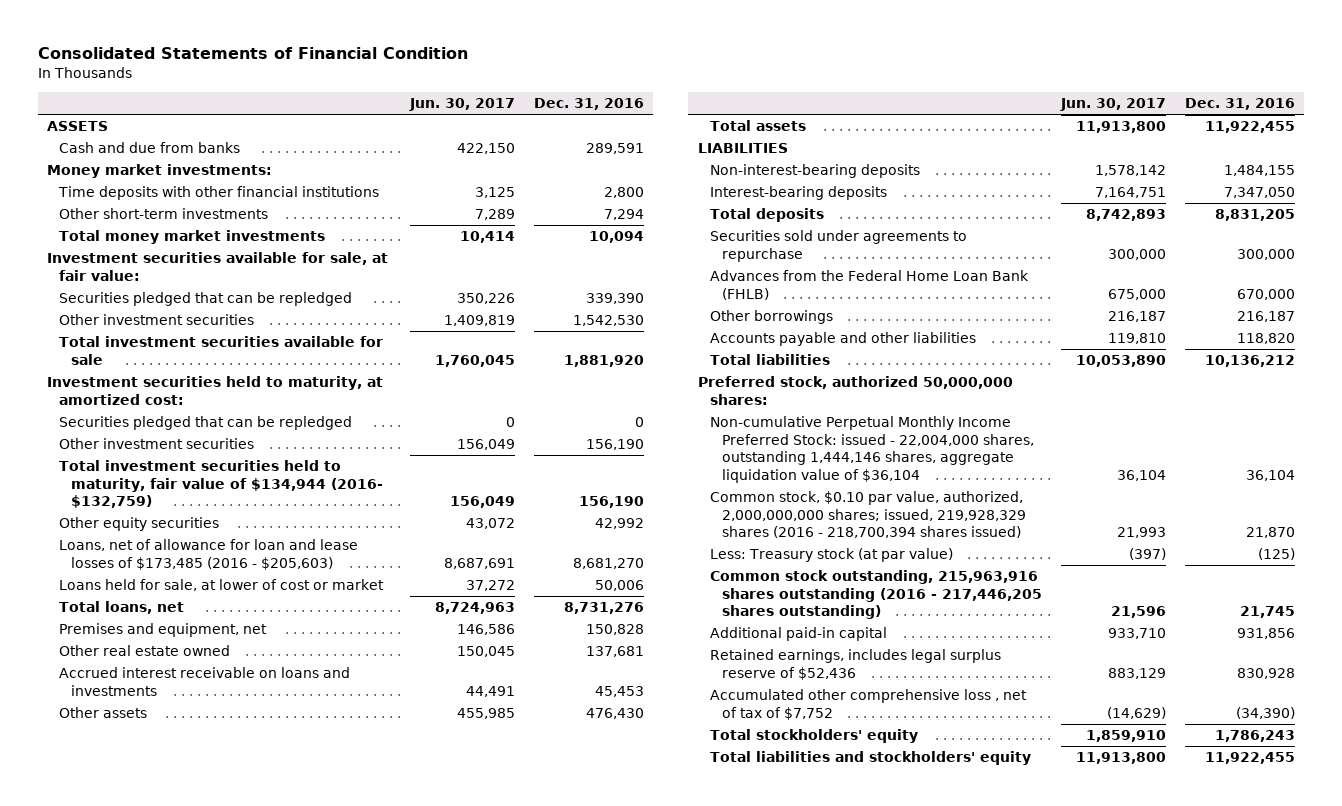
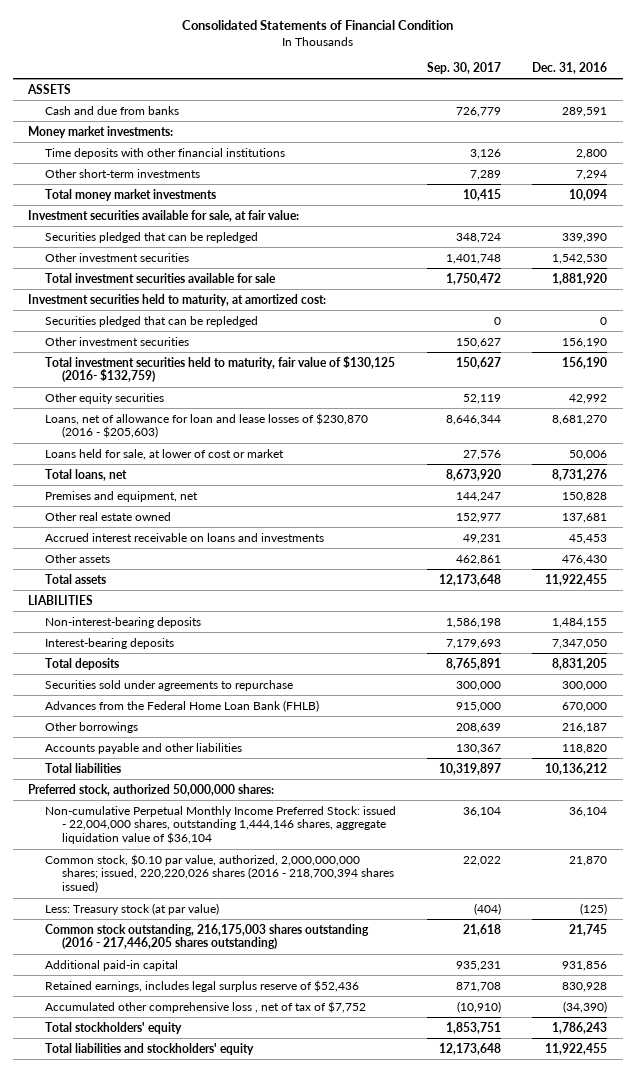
[409,98,516,112] Jun. 30, 2017 -> none
none -> [427,61,502,74] Sep. 30, 2017
[59,460,384,509] Total investment securities held to maturity, fair value of $134,944 (2016- $132,759) -> [45,355,396,383] Total investment securities held to maturity, fair value of $130,125 (2016- $132,759)
[59,539,359,570] Loans, net of allowance for loan and lease losses of $173,485 (2016 - $205,603) -> [45,412,369,439] Loans, net of allowance for loan and lease losses of $230,870 (2016 - $205,603)
[709,491,1026,539] Common stock, $0.10 par value, authorized, 2,000,000,000 shares; issued, 219,928,329 shares (2016 - 218,700,394 shares issued) -> [45,853,395,894] Common stock, $0.10 par value, authorized, 2,000,000,000 shares; issued, 220,220,026 shares (2016 - 218,700,394 shares issued)
[709,570,1042,620] Common stock outstanding, 215,963,916 shares outstanding (2016 - 217,446,205 shares outstanding) -> [45,923,370,950] Common stock outstanding, 216,175,003 shares outstanding (2016 - 217,446,205 shares outstanding)

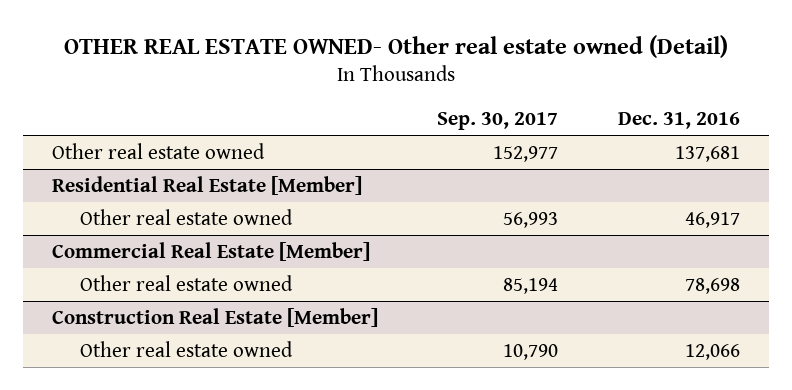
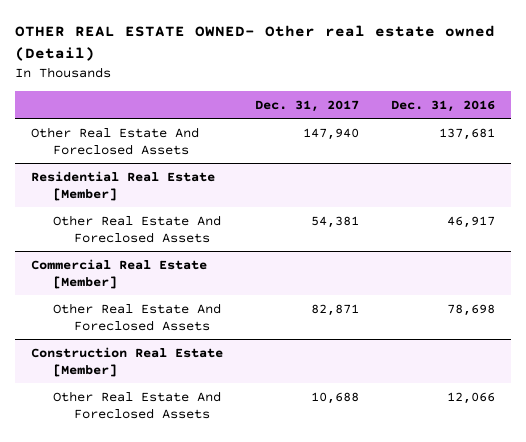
[437,111,559,130] Sep. 30, 2017 -> none
none -> [255,99,360,112] Dec. 31, 2017
[52,143,266,160] Other real estate owned -> [30,126,199,155] Other Real Estate And Foreclosed Assets
[79,209,293,226] Other real estate owned -> [52,214,221,243] Other Real Estate And Foreclosed Assets
[79,275,293,292] Other real estate owned -> [52,302,221,331] Other Real Estate And Foreclosed Assets
[79,341,293,358] Other real estate owned -> [52,390,221,419] Other Real Estate And Foreclosed Assets

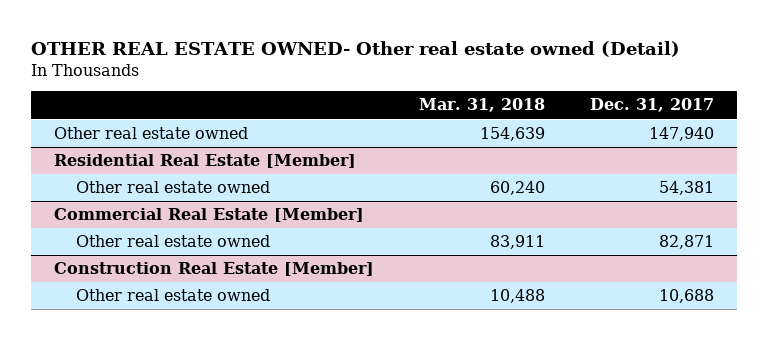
[391,99,496,112] Dec. 31, 2016 -> none
none -> [418,98,545,113] Mar. 31, 2018
[30,126,199,155] Other Real Estate And Foreclosed Assets -> [53,127,248,140] Other real estate owned
[52,214,221,243] Other Real Estate And Foreclosed Assets -> [75,181,270,194] Other real estate owned
[52,302,221,331] Other Real Estate And Foreclosed Assets -> [75,235,270,248] Other real estate owned
[52,390,221,419] Other Real Estate And Foreclosed Assets -> [75,289,270,302] Other real estate owned

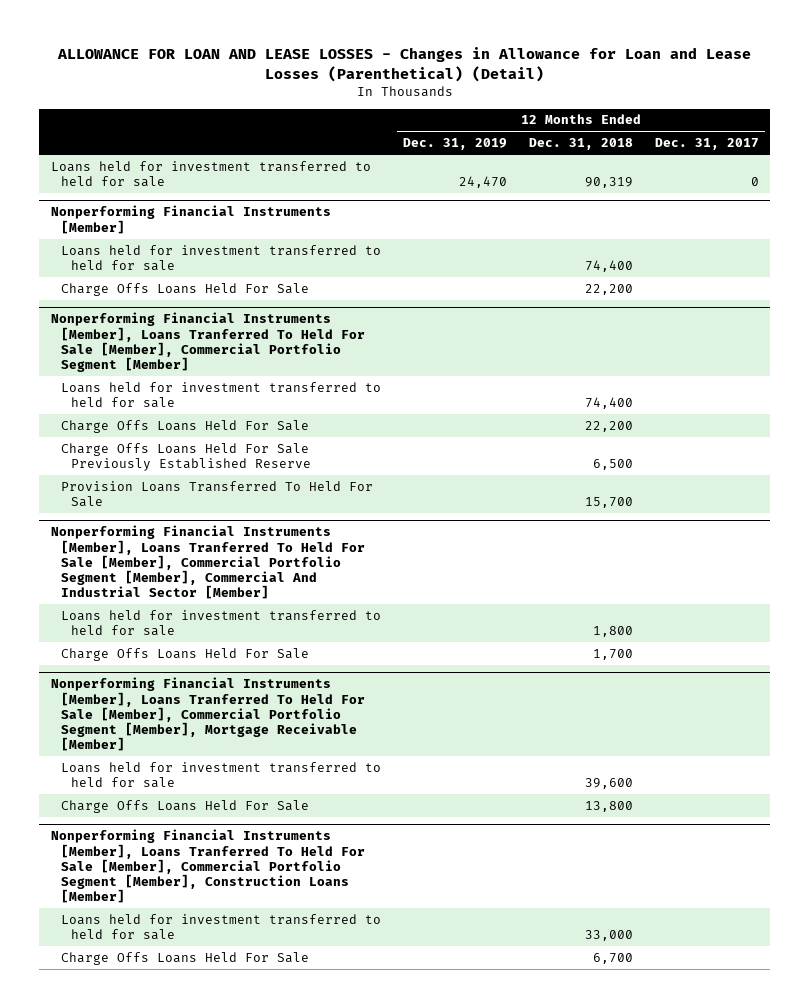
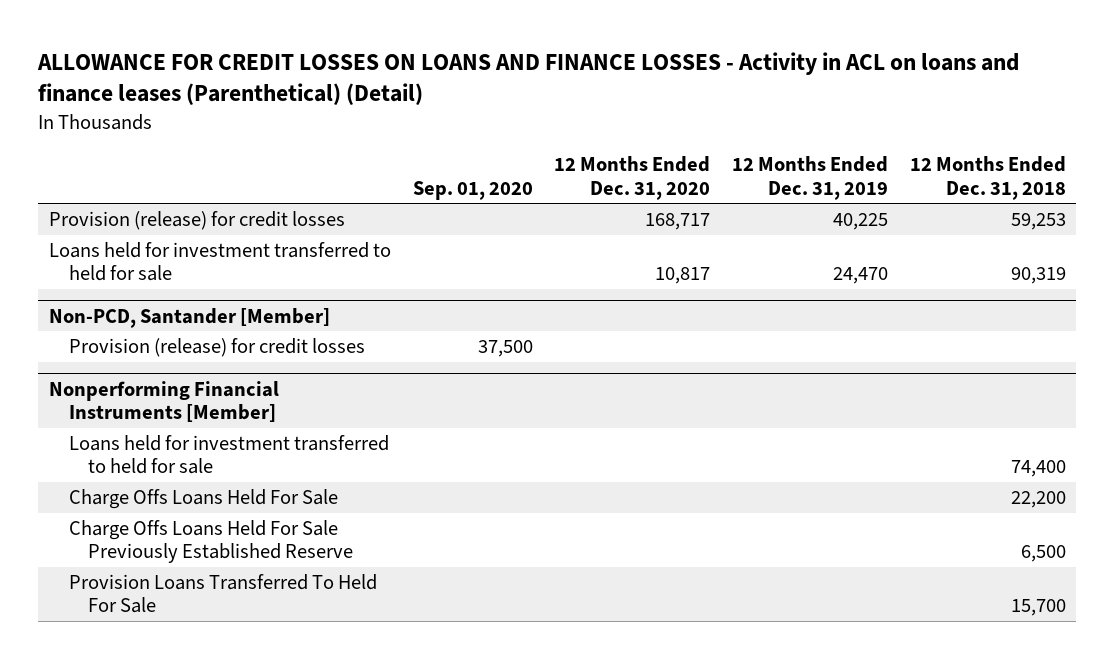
[56,47,751,82] ALLOWANCE FOR LOAN AND LEASE LOSSES - Changes in Allowance for Loan and Lease Losses (Parenthetical) (Detail) -> [37,51,1020,106] ALLOWANCE FOR CREDIT LOSSES ON LOANS AND FINANCE LOSSES - Activity in ACL on loans and finance leases (Parenthetical) (Detail)
[655,138,760,151] Dec. 31, 2017 -> none
none -> [412,180,533,200] Sep. 01, 2020
none -> [554,156,711,200] 12 Months Ended Dec. 31, 2020
none -> [49,211,346,231] Provision (release) for credit losses
none -> [49,307,331,328] Non-PCD, Santander [Member]
none -> [68,338,365,358] Provision (release) for credit losses
[50,312,365,373] Nonperforming Financial Instruments [Member], Loans Tranferred To Held For Sale [Member], Commercial Portfolio Segment [Member] -> none
[60,381,381,409] Loans held for investment transferred to held for sale -> none
[60,419,309,433] Charge Offs Loans Held For Sale -> none
[50,525,365,600] Nonperforming Financial Instruments [Member], Loans Tranferred To Held For Sale [Member], Commercial Portfolio Segment [Member], Commercial And Industrial Sector [Member] -> none
[60,609,381,637] Loans held for investment transferred to held for sale -> none
[60,647,309,661] Charge Offs Loans Held For Sale -> none
[50,677,365,752] Nonperforming Financial Instruments [Member], Loans Tranferred To Held For Sale [Member], Commercial Portfolio Segment [Member], Mortgage Receivable [Member] -> none
[60,761,381,789] Loans held for investment transferred to held for sale -> none
[60,799,309,813] Charge Offs Loans Held For Sale -> none
[50,829,365,904] Nonperforming Financial Instruments [Member], Loans Tranferred To Held For Sale [Member], Commercial Portfolio Segment [Member], Construction Loans [Member] -> none
[60,913,381,941] Loans held for investment transferred to held for sale -> none
[60,951,309,965] Charge Offs Loans Held For Sale -> none

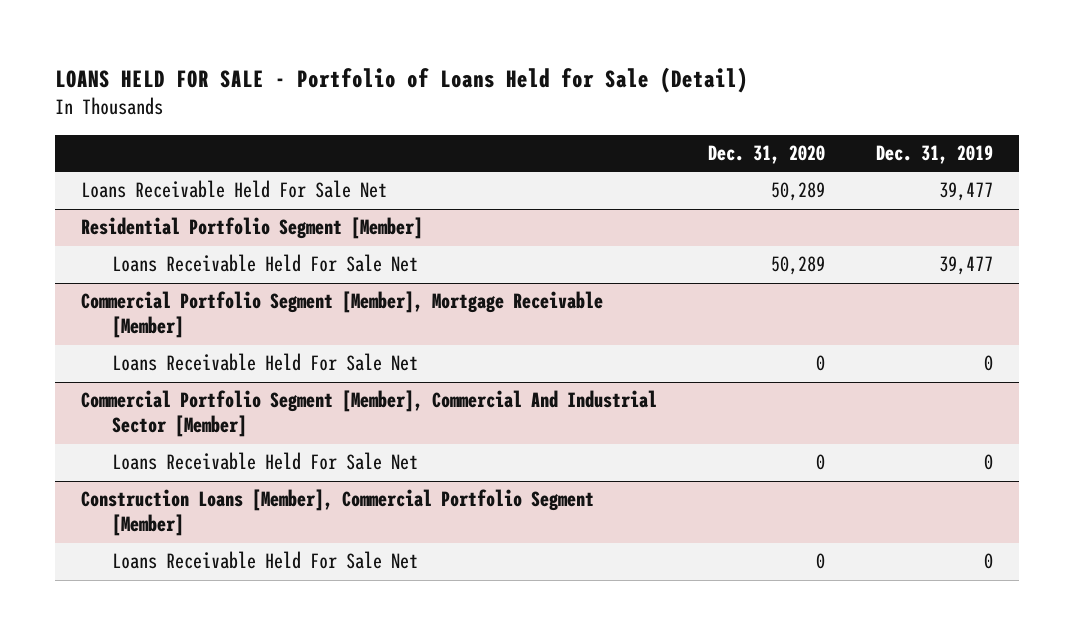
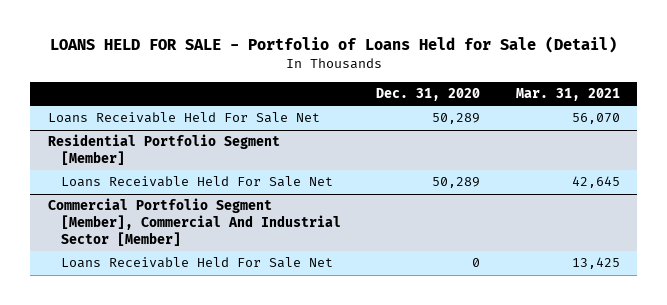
[876,145,994,165] Dec. 31, 2019 -> none
none -> [515,88,620,102] Mar. 31, 2021
[80,291,603,339] Commercial Portfolio Segment [Member], Mortgage Receivable [Member] -> none
[112,353,419,372] Loans Receivable Held For Sale Net -> none
[80,489,594,537] Construction Loans [Member], Commercial Portfolio Segment [Member] -> none
[112,551,419,570] Loans Receivable Held For Sale Net -> none

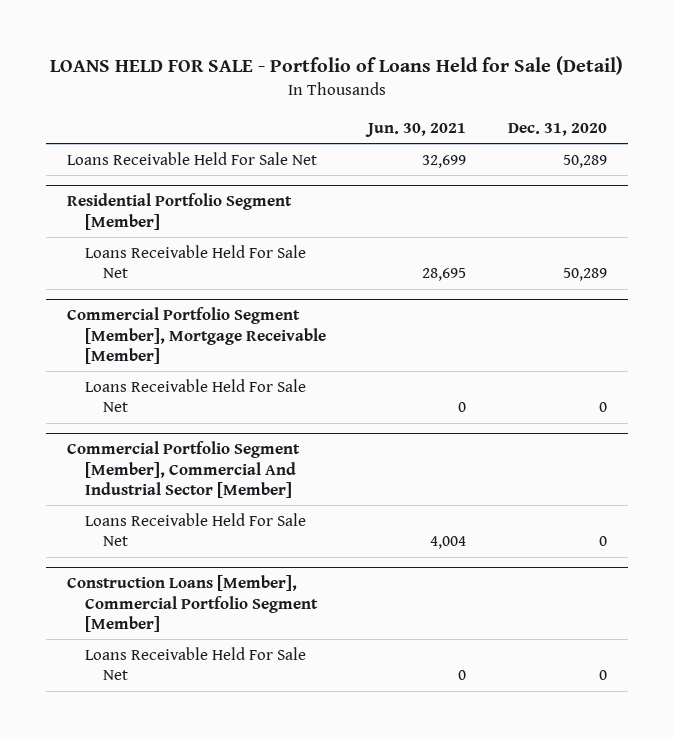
[515,88,620,102] Mar. 31, 2021 -> none
none -> [364,123,466,138] Jun. 30, 2021
none -> [66,307,326,365] Commercial Portfolio Segment [Member], Mortgage Receivable [Member]
none -> [84,378,306,413] Loans Receivable Held For Sale Net
none -> [66,575,318,633] Construction Loans [Member], Commercial Portfolio Segment [Member]
none -> [84,646,306,681] Loans Receivable Held For Sale Net

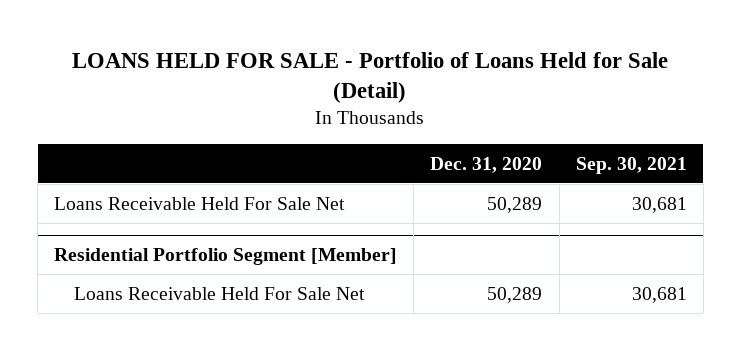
[364,123,466,138] Jun. 30, 2021 -> none
none -> [575,156,687,174] Sep. 30, 2021
[66,307,326,365] Commercial Portfolio Segment [Member], Mortgage Receivable [Member] -> none
[84,378,306,413] Loans Receivable Held For Sale Net -> none
[66,441,300,499] Commercial Portfolio Segment [Member], Commercial And Industrial Sector [Member] -> none
[84,512,306,547] Loans Receivable Held For Sale Net -> none
[66,575,318,633] Construction Loans [Member], Commercial Portfolio Segment [Member] -> none
[84,646,306,681] Loans Receivable Held For Sale Net -> none

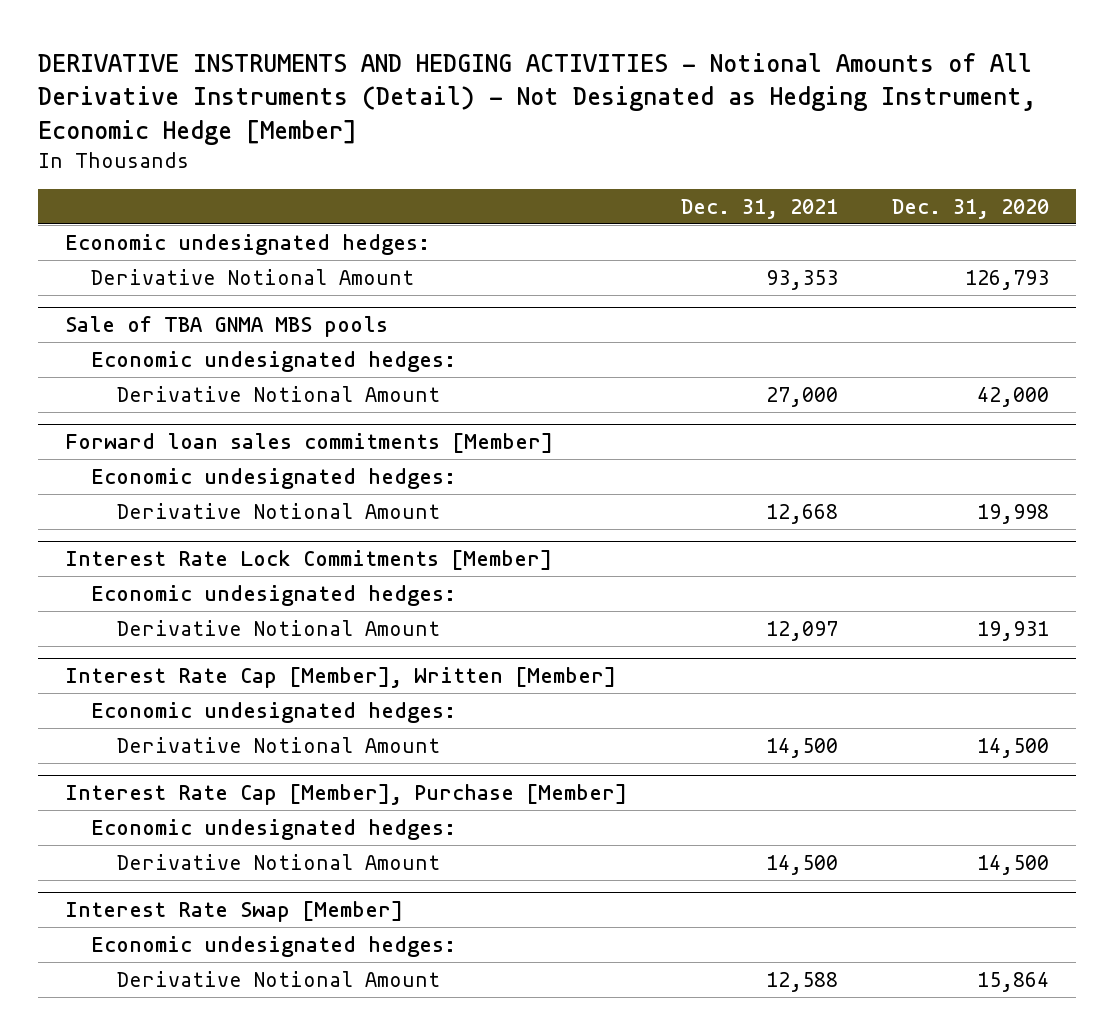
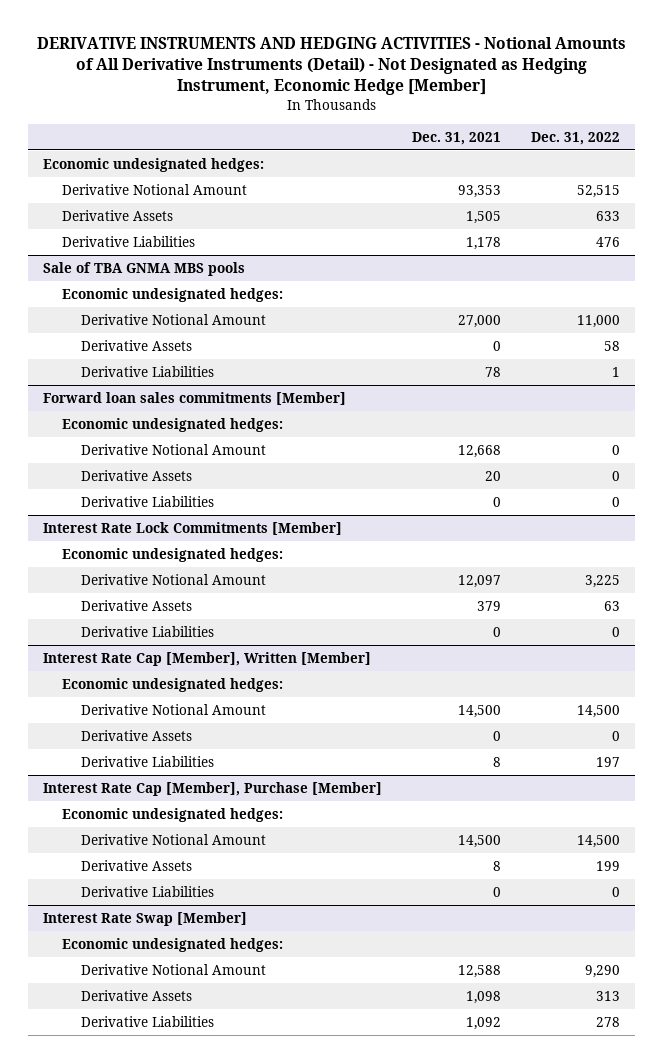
[892,199,1050,220] Dec. 31, 2020 -> none
none -> [531,131,621,145] Dec. 31, 2022
none -> [61,210,173,222] Derivative Assets
none -> [61,236,195,248] Derivative Liabilities
none -> [80,340,192,352] Derivative Assets
none -> [80,366,214,378] Derivative Liabilities
none -> [80,470,192,482] Derivative Assets
none -> [80,496,214,508] Derivative Liabilities
none -> [80,600,192,612] Derivative Assets
none -> [80,626,214,638] Derivative Liabilities
none -> [80,730,192,742] Derivative Assets
none -> [80,756,214,768] Derivative Liabilities
none -> [80,860,192,872] Derivative Assets
none -> [80,886,214,898] Derivative Liabilities
none -> [80,990,192,1002] Derivative Assets
none -> [80,1016,214,1028] Derivative Liabilities

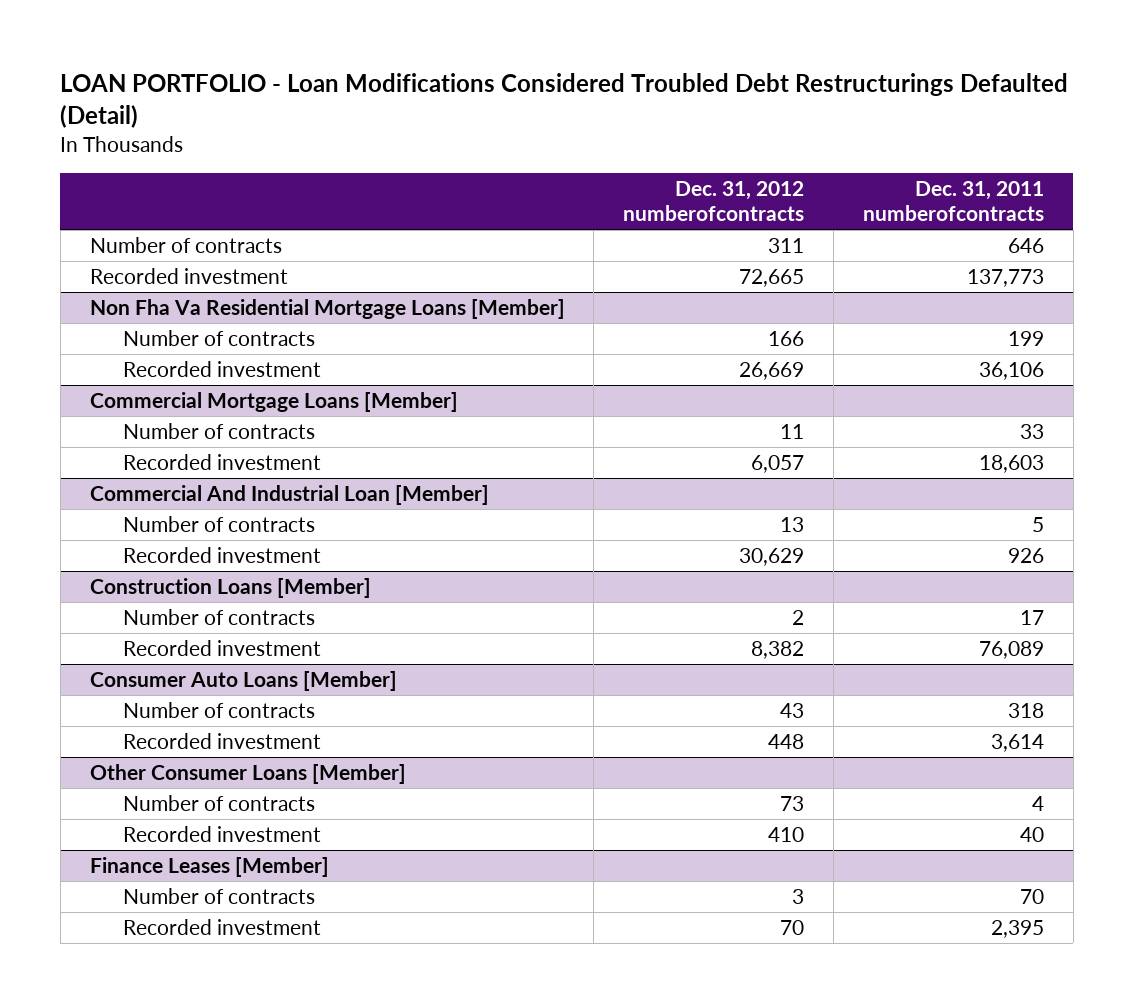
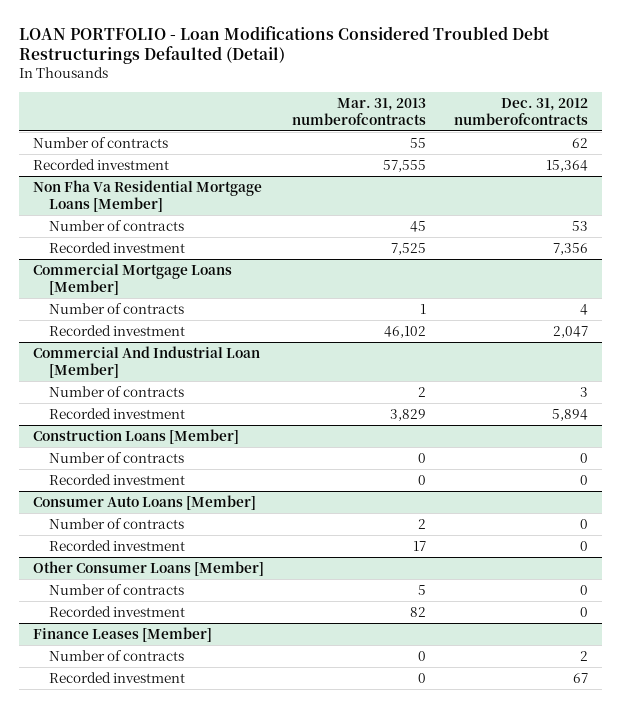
[862,180,1044,222] Dec. 31, 2011 numberofcontracts -> none
none -> [292,97,427,125] Mar. 31, 2013 numberofcontracts
[768,237,805,253] 311 -> [572,137,589,148] 62
[739,268,805,287] 72,665 -> [546,159,589,172] 15,364
[768,330,805,346] 166 -> [572,220,589,231] 53
[739,361,805,380] 26,669 -> [553,242,589,255] 7,356
[780,423,805,439] 11 -> [580,303,589,315] 4
[751,454,805,473] 6,057 -> [553,325,589,338] 2,047
[780,516,805,532] 13 -> [580,386,589,397] 3
[739,547,805,566] 30,629 -> [552,408,589,421] 5,894
[792,609,805,625] 2 -> [580,452,589,463] 0
[751,640,805,659] 8,382 -> [580,474,589,485] 0
[780,702,805,718] 43 -> [580,518,589,529] 0
[768,733,805,749] 448 -> [580,540,589,551] 0
[780,795,805,811] 73 -> [580,584,589,595] 0
[768,826,805,842] 410 -> [580,606,589,617] 0
[792,888,805,904] 3 -> [580,650,589,661] 2
[780,919,805,935] 70 -> [573,672,589,683] 67

